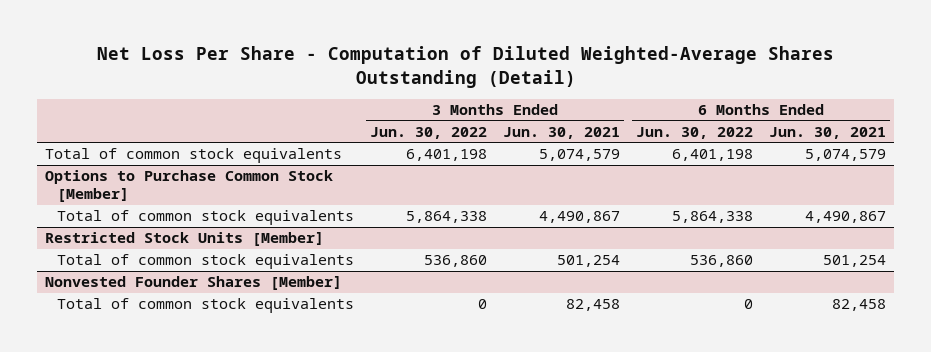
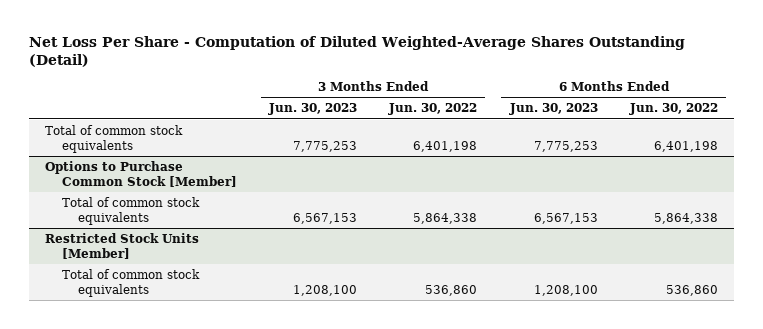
[503,126,621,139] Jun. 30, 2021 -> none
[769,126,887,139] Jun. 30, 2021 -> none
none -> [267,103,357,116] Jun. 30, 2023
none -> [508,103,598,116] Jun. 30, 2023
[44,276,342,291] Nonvested Founder Shares [Member] -> none
[57,298,355,314] Total of common stock equivalents -> none

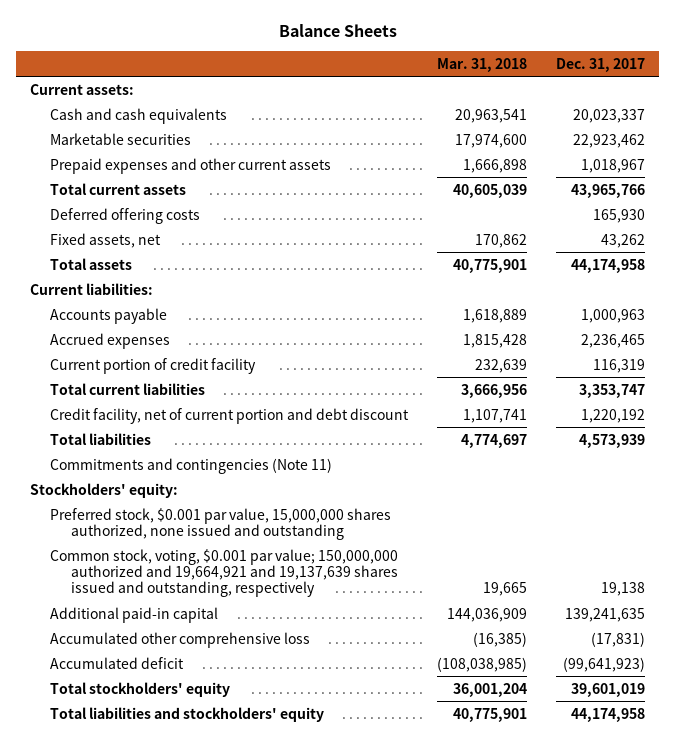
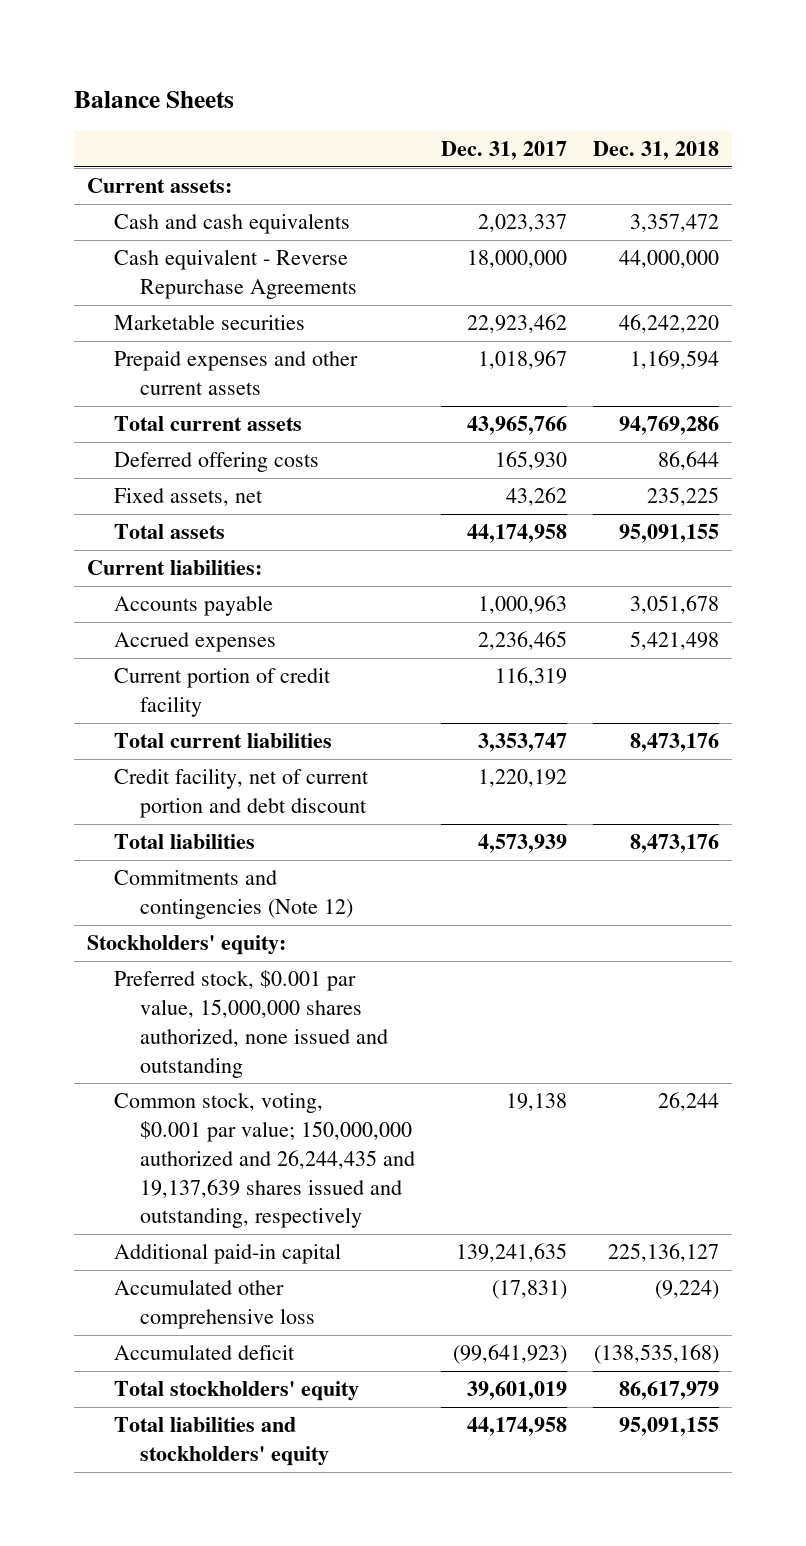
[437,57,528,72] Mar. 31, 2018 -> none
none -> [593,141,720,161] Dec. 31, 2018
[573,108,646,123] 20,023,337 -> [478,214,568,233] 2,023,337
none -> [113,249,357,300] Cash equivalent - Reverse Repurchase Agreements
[50,457,333,474] Commitments and contingencies (Note 11) -> [113,870,353,920] Commitments and contingencies (Note 12)
[50,548,399,598] Common stock, voting, $0.001 par value; 150,000,000 authorized and 19,664,921 and 19,137,639 shares issued and outstanding, respectively -> [113,1092,415,1229] Common stock, voting, $0.001 par value; 150,000,000 authorized and 26,244,435 and 19,137,639 shares issued and outstanding, respectively

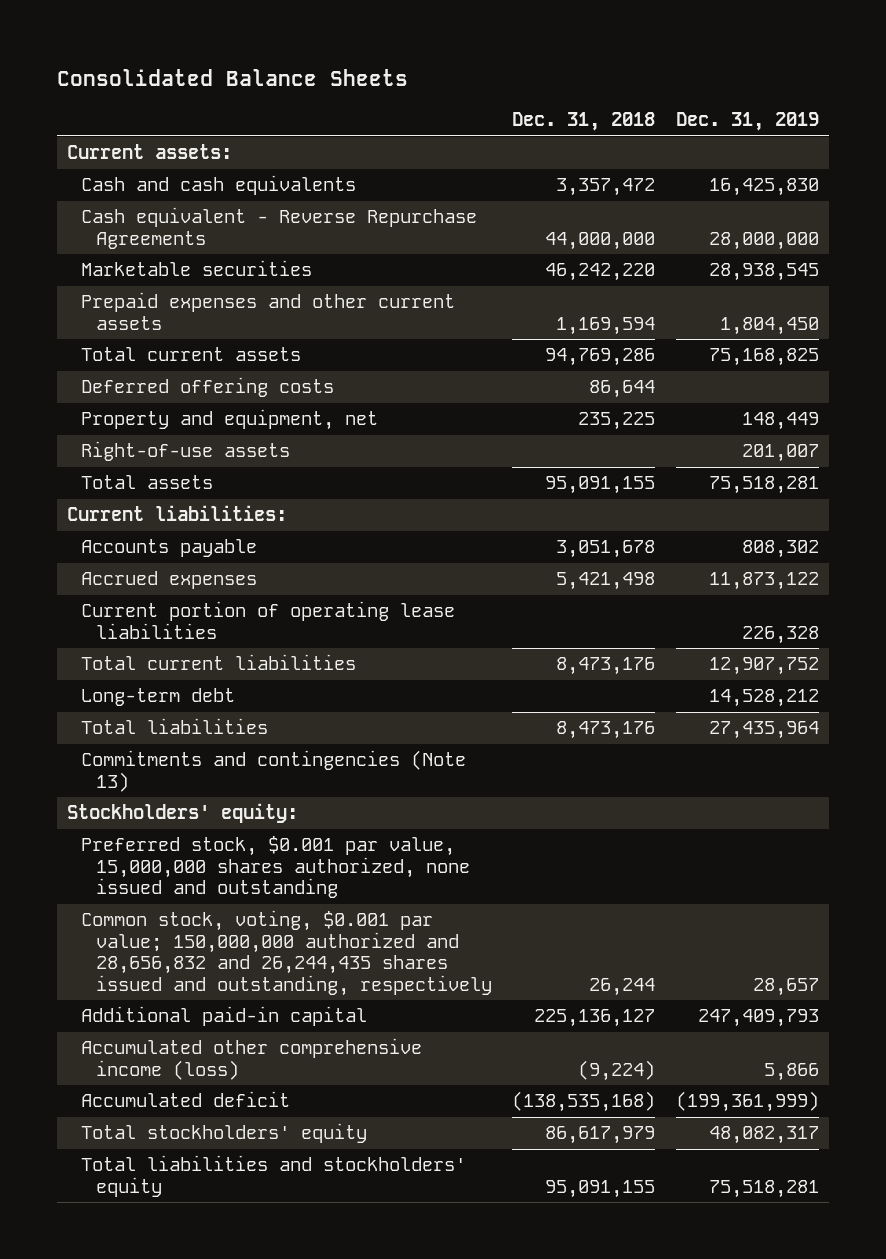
[74,91,235,109] Balance Sheets -> [57,68,409,86] Consolidated Balance Sheets
[441,141,568,161] Dec. 31, 2017 -> none
none -> [675,112,819,132] Dec. 31, 2019
[113,488,263,507] Fixed assets, net -> [81,409,379,431] Property and equipment, net
none -> [81,441,291,462] Right-of-use assets
[113,668,331,718] Current portion of credit facility -> none
none -> [81,601,456,639] Current portion of operating lease liabilities
[113,768,369,819] Credit facility, net of current portion and debt discount -> [81,688,236,707] Long-term debt
[113,870,353,920] Commitments and contingencies (Note 12) -> [81,750,467,792] Commitments and contingencies (Note 13)
[113,1092,415,1229] Common stock, voting, $0.001 par value; 150,000,000 authorized and 26,244,435 and 19,137,639 shares issued and outstanding, respectively -> [81,910,492,996] Common stock, voting, $0.001 par value; 150,000,000 authorized and 28,656,832 and 26,244,435 shares issued and outstanding, respectively
[113,1279,315,1330] Accumulated other comprehensive loss -> [81,1038,423,1080] Accumulated other comprehensive income (loss)

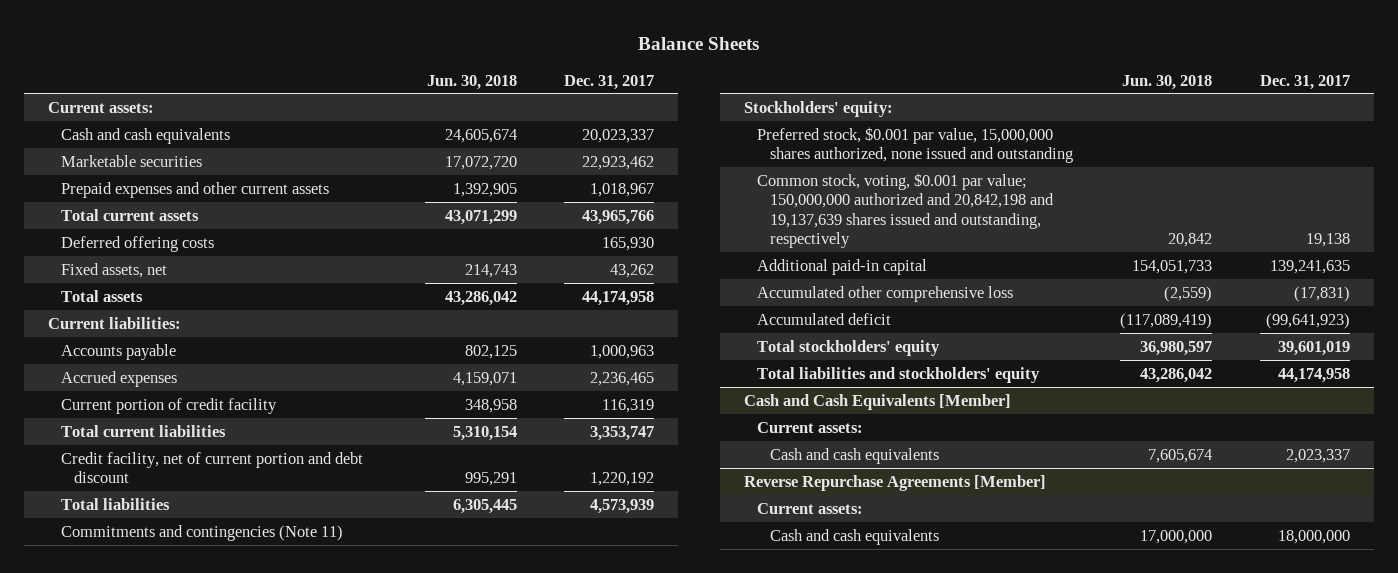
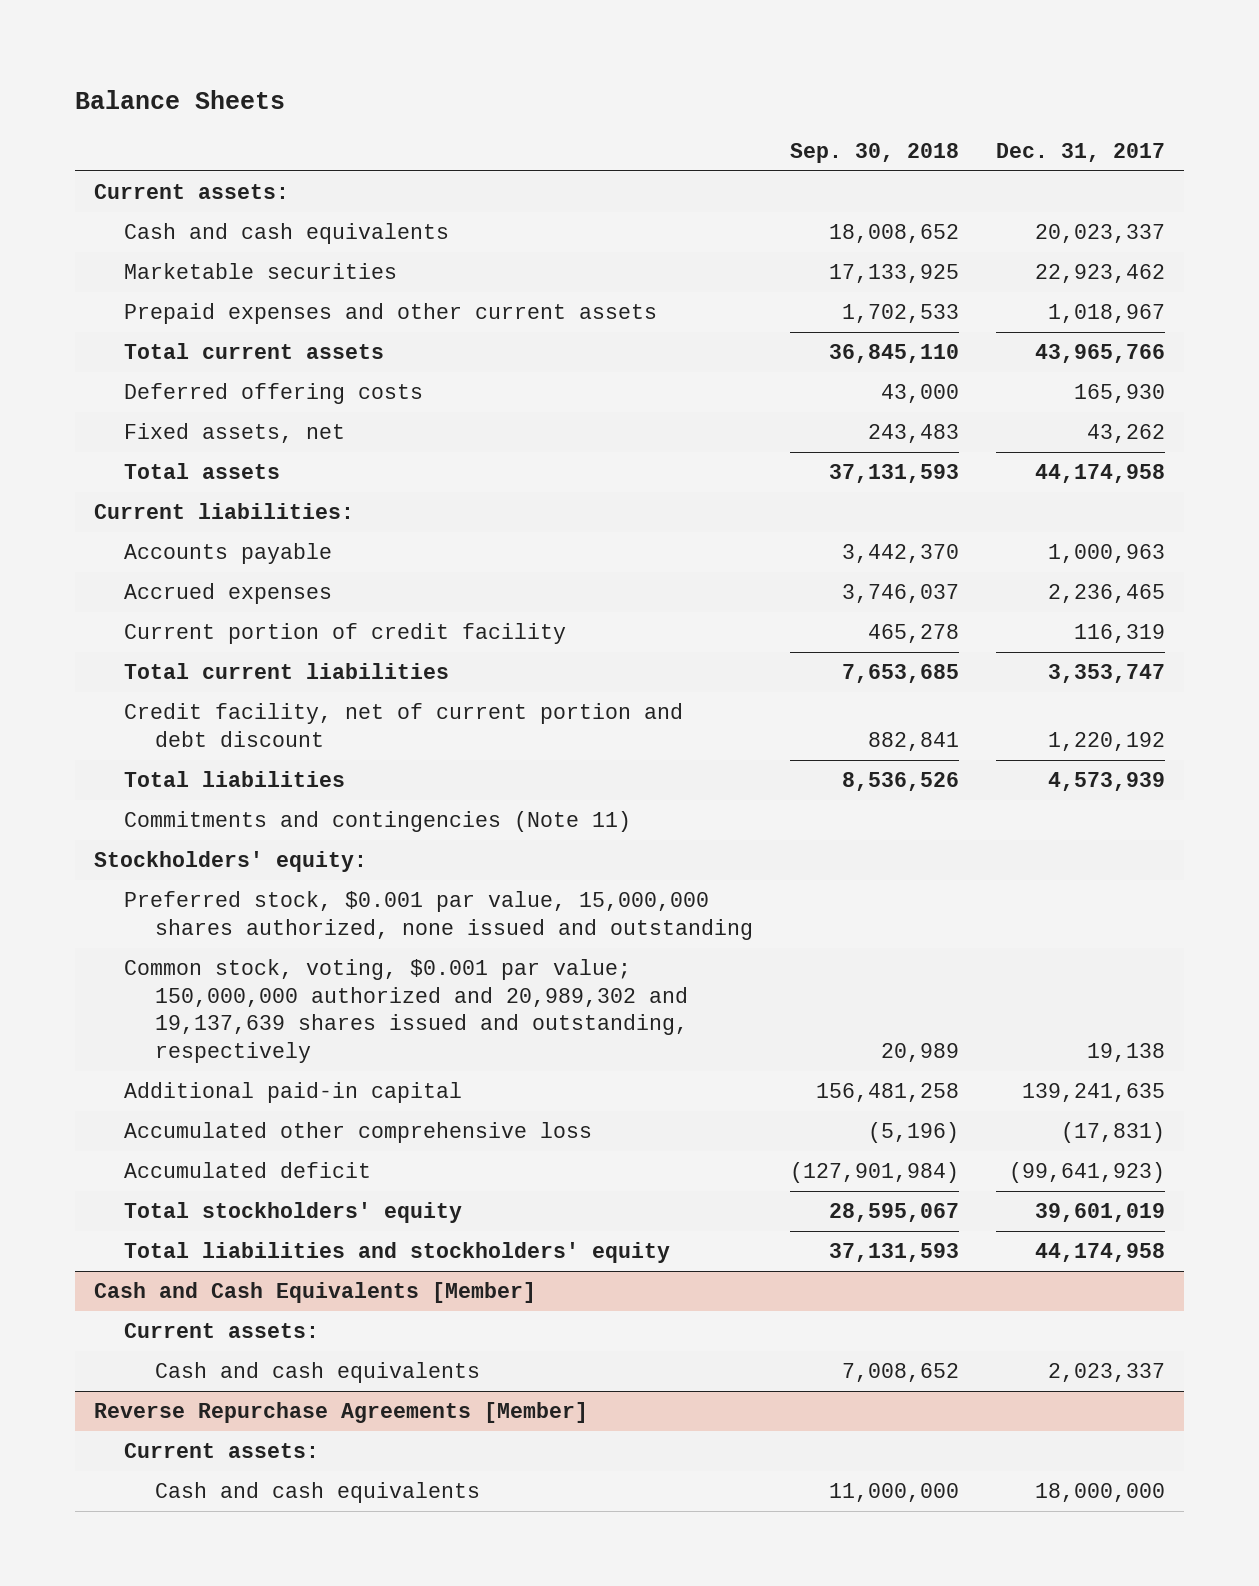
[426,74,517,90] Jun. 30, 2018 -> none
none -> [789,142,959,163] Sep. 30, 2018
[756,172,1054,249] Common stock, voting, $0.001 par value; 150,000,000 authorized and 20,842,198 and 19,137,639 shares issued and outstanding, respectively -> [124,959,688,1063] Common stock, voting, $0.001 par value; 150,000,000 authorized and 20,989,302 and 19,137,639 shares issued and outstanding, respectively

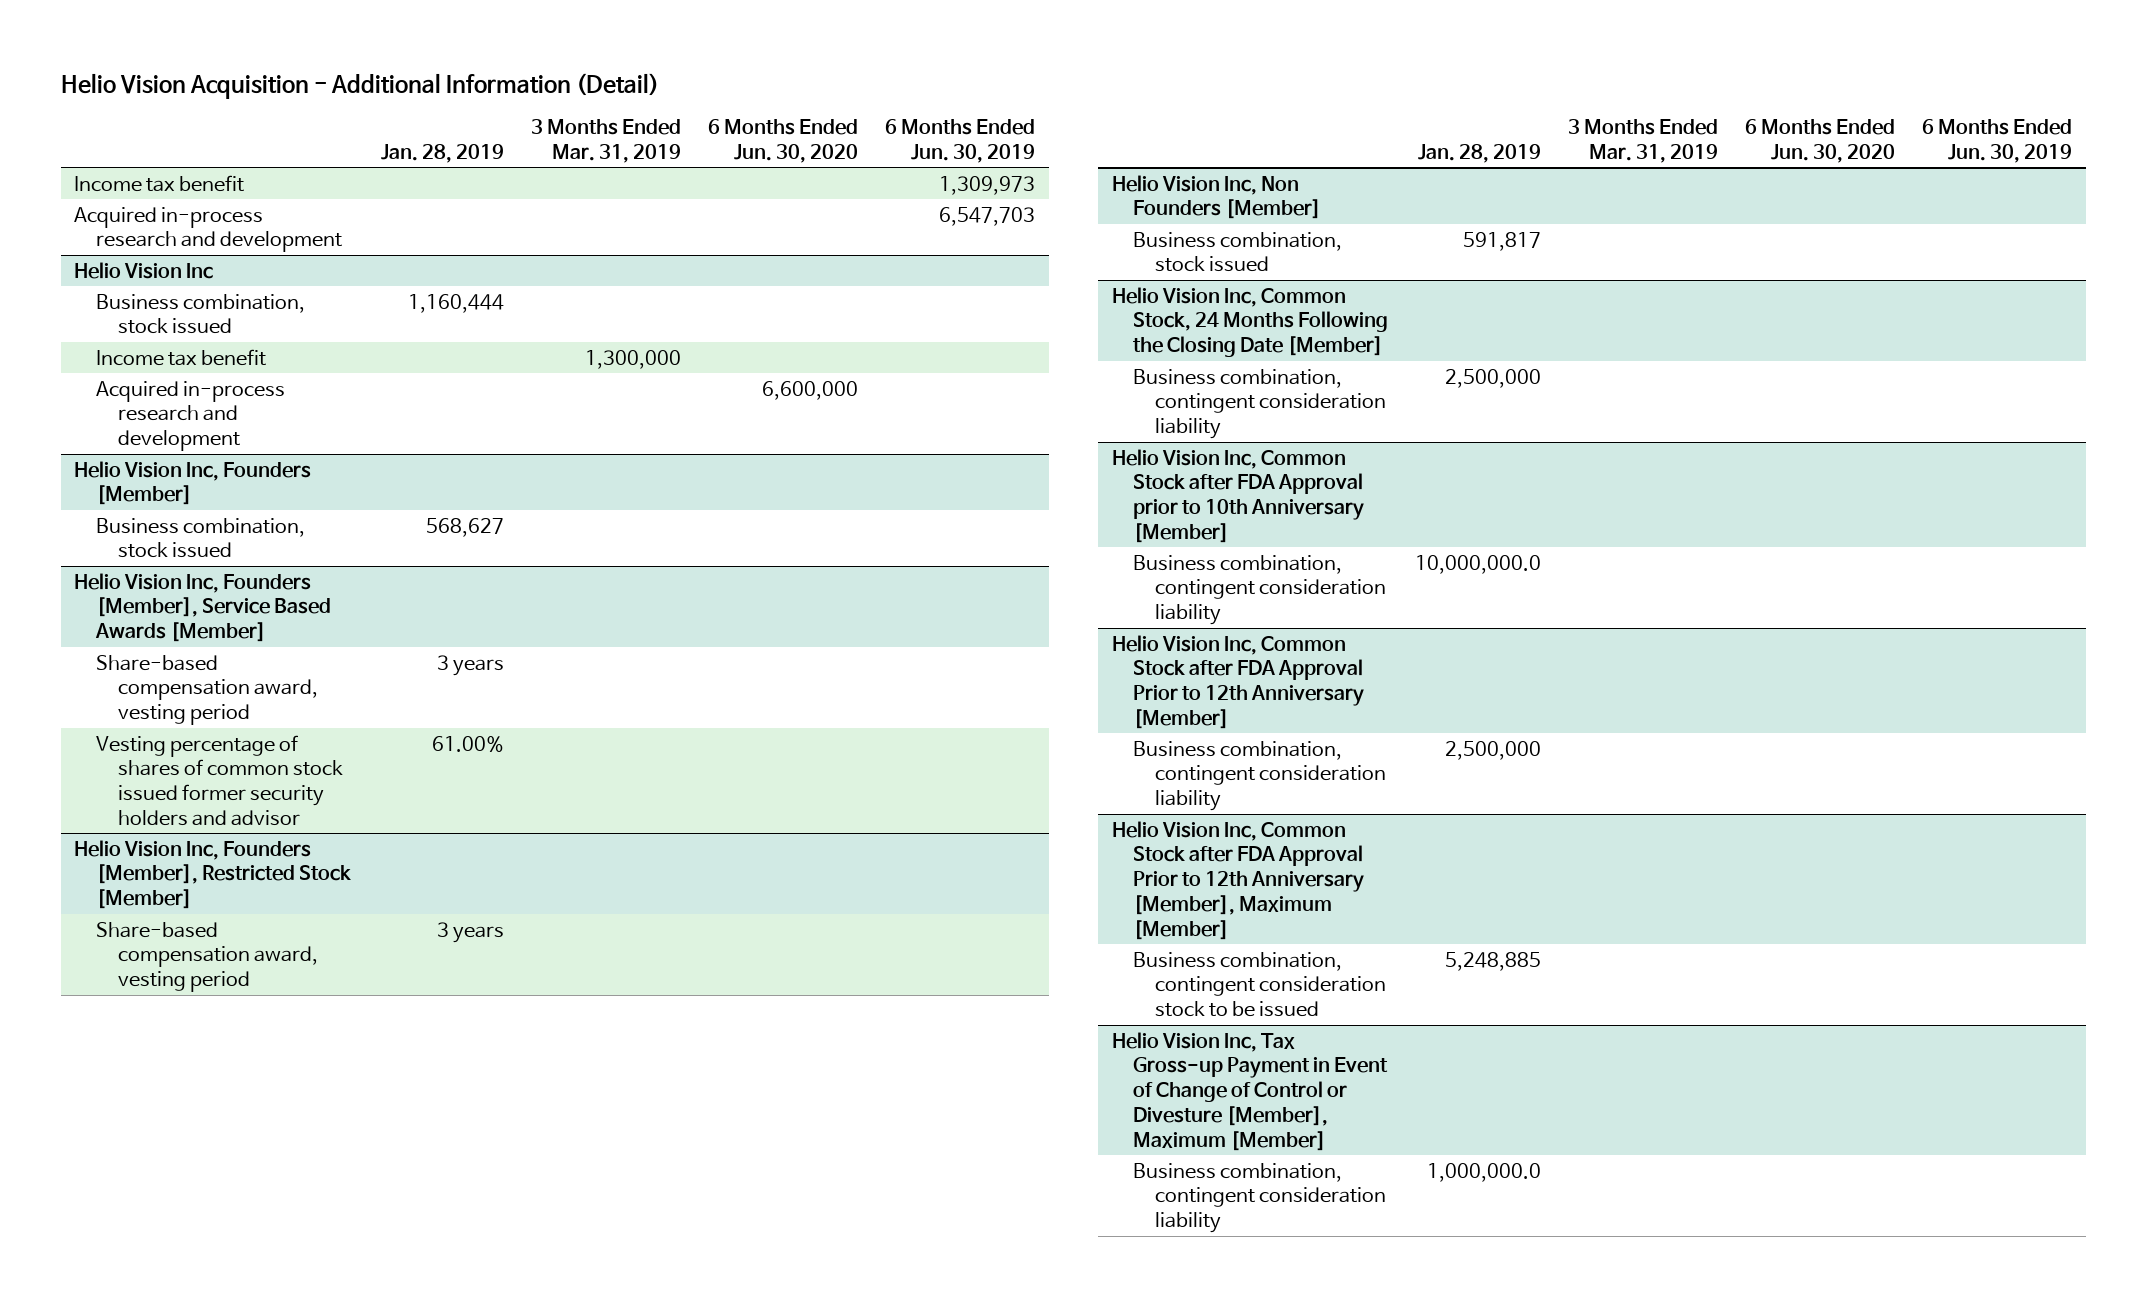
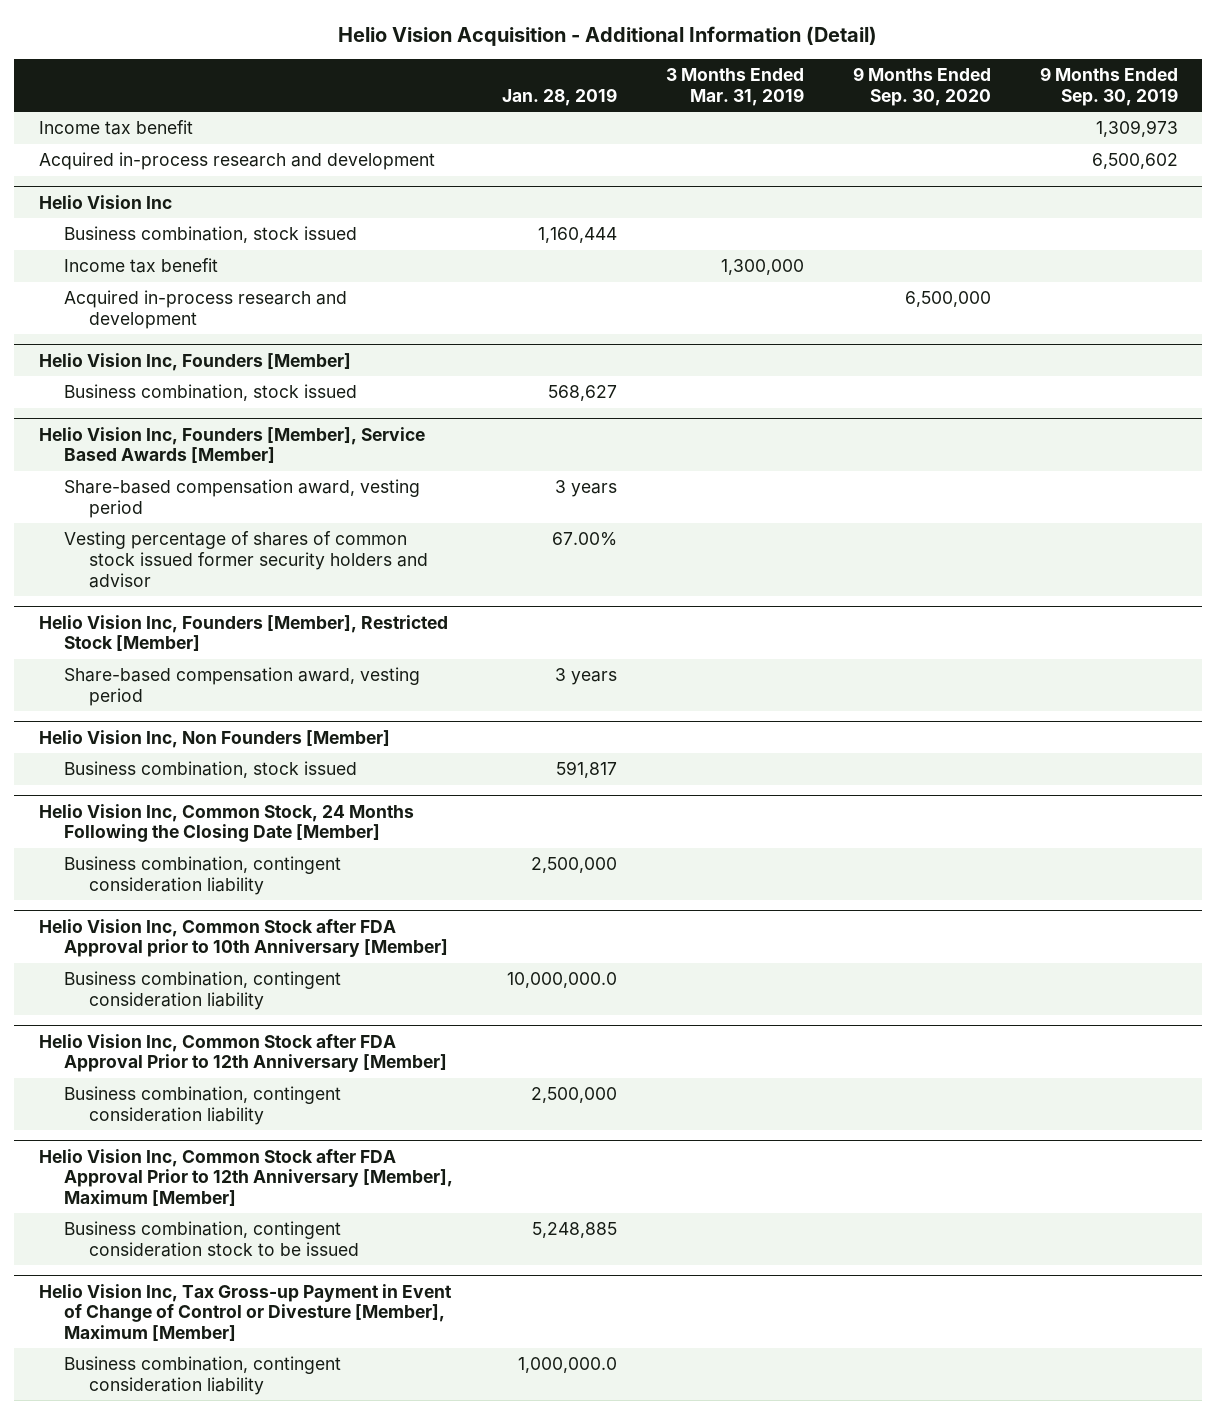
[708,119,859,163] 6 Months Ended Jun. 30, 2020 -> none
[885,119,1036,163] 6 Months Ended Jun. 30, 2019 -> none
none -> [852,67,991,106] 9 Months Ended Sep. 30, 2020
none -> [1039,67,1178,106] 9 Months Ended Sep. 30, 2019
[432,735,505,752] 61.00% -> [551,532,617,547] 67.00%

